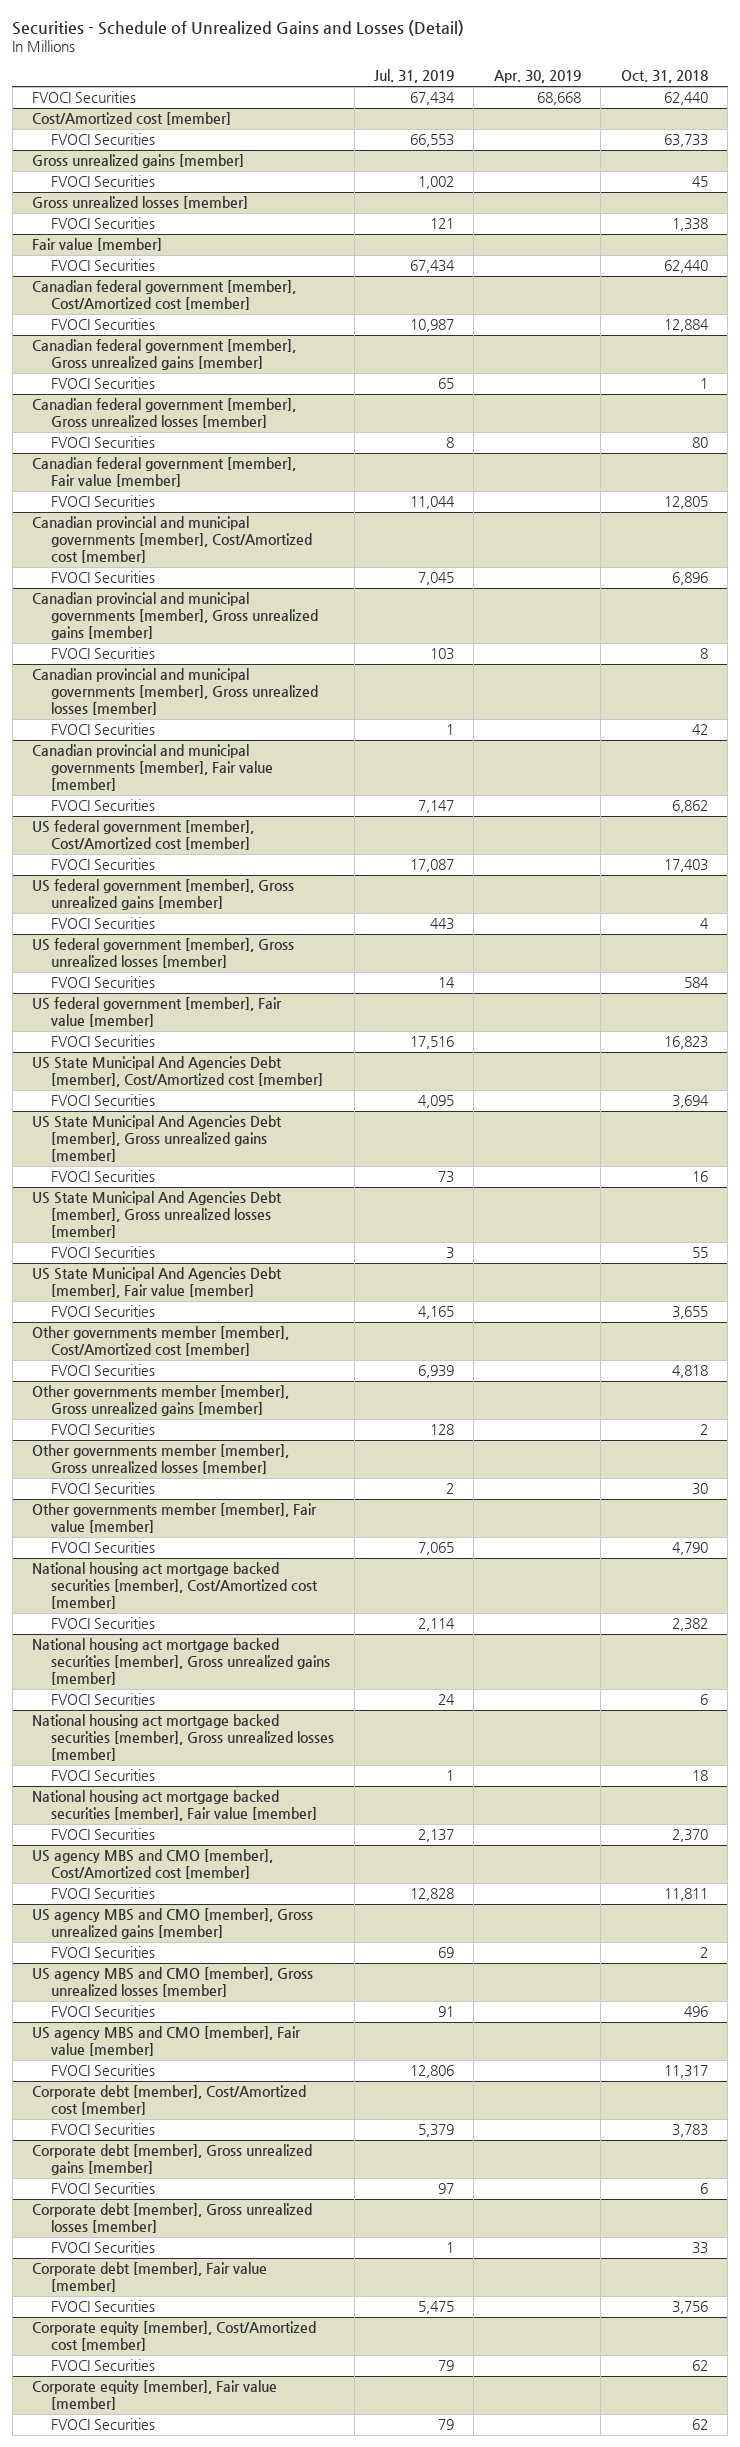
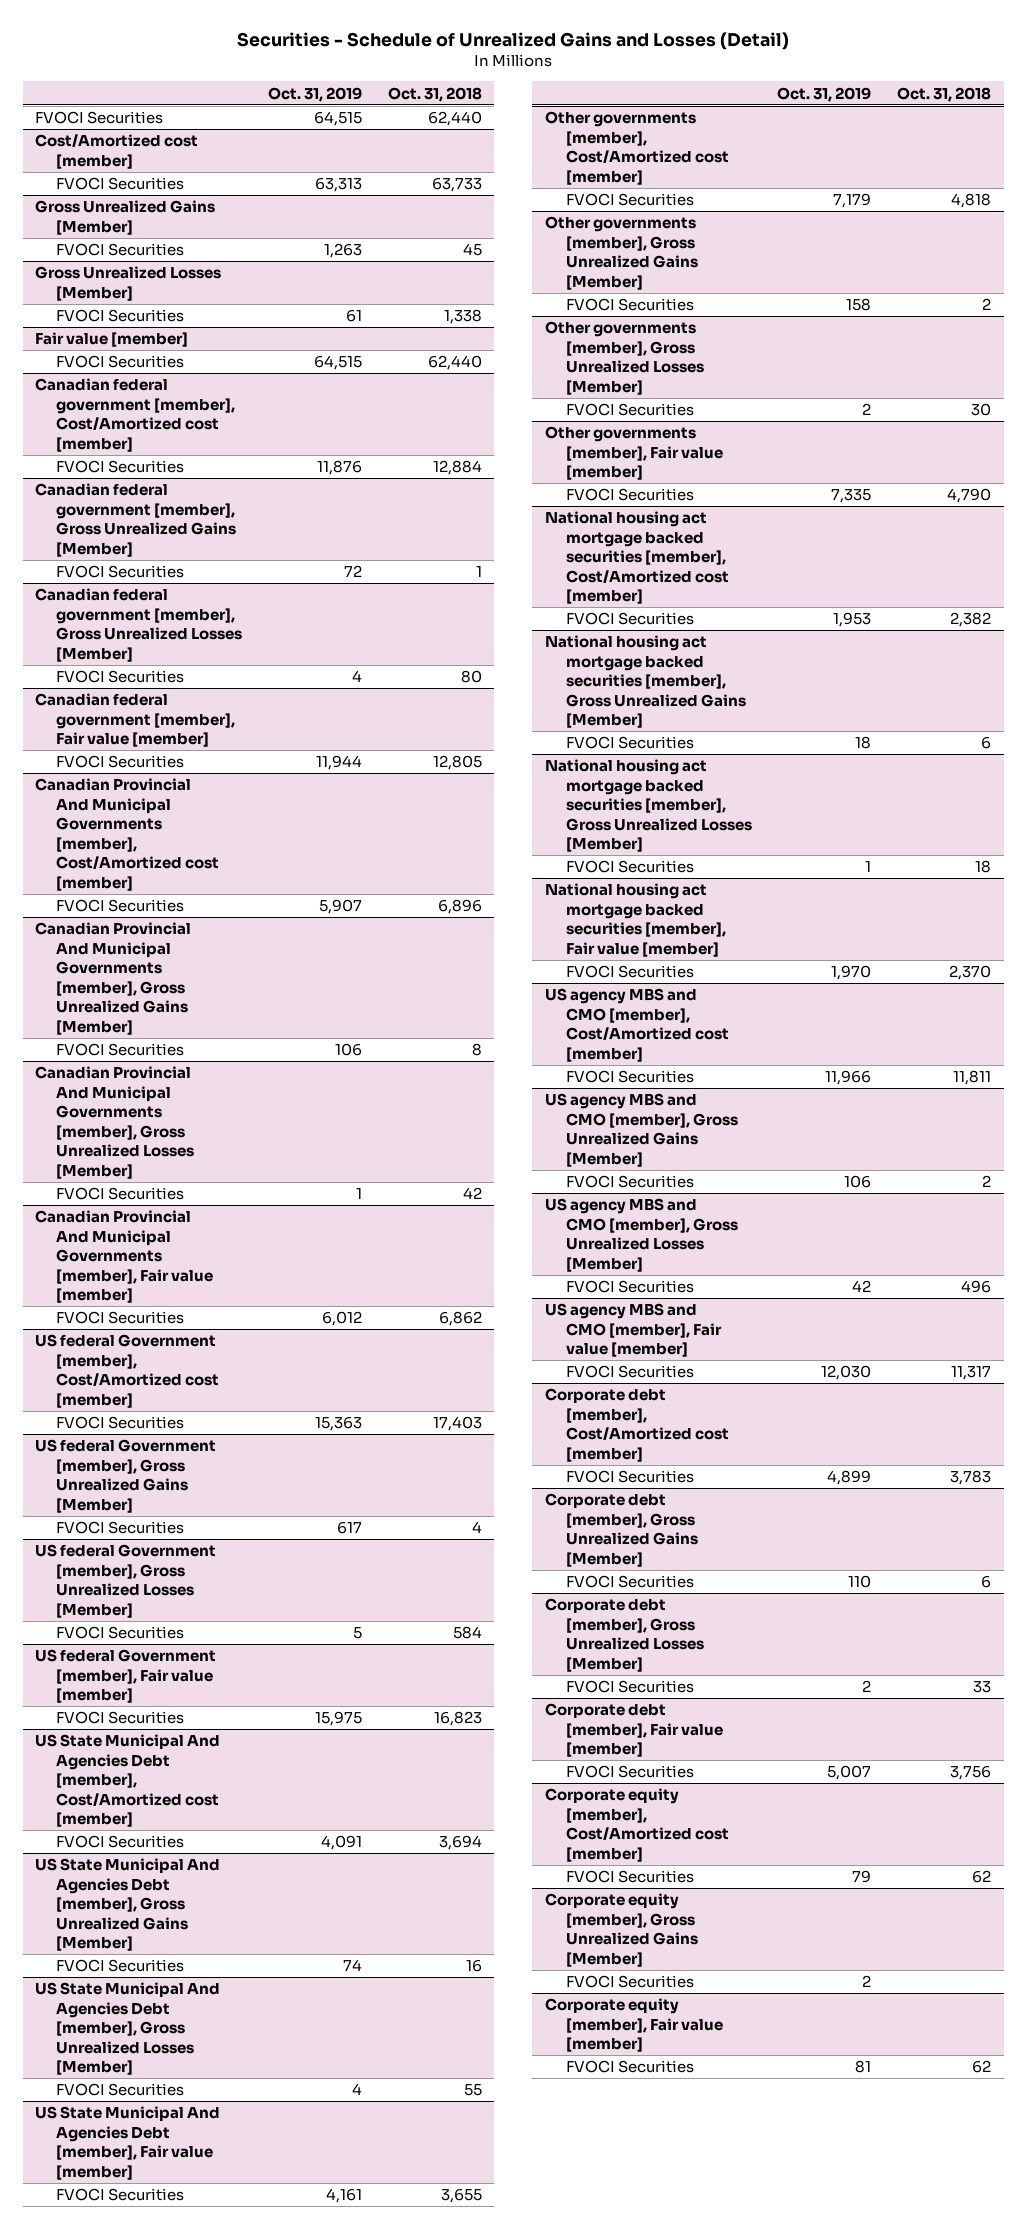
[374,69,455,84] Jul. 31, 2019 -> none
[493,70,581,84] Apr. 30, 2019 -> none
none -> [267,86,362,102] Oct. 31, 2019
[32,154,245,169] Gross unrealized gains [member] -> [35,200,216,235] Gross Unrealized Gains [Member]
[32,196,249,210] Gross unrealized losses [member] -> [35,266,222,301] Gross Unrealized Losses [Member]
[32,339,297,371] Canadian federal government [member], Gross unrealized gains [member] -> [35,483,236,557] Canadian federal government [member], Gross Unrealized Gains [Member]
[32,398,297,429] Canadian federal government [member], Gross unrealized losses [member] -> [35,588,242,662] Canadian federal government [member], Gross Unrealized Losses [Member]
[32,516,313,564] Canadian provincial and municipal governments [member], Cost/Amortized cost [member] -> [35,778,219,891] Canadian Provincial And Municipal Governments [member], Cost/Amortized cost [member]
[32,592,319,641] Canadian provincial and municipal governments [member], Gross unrealized gains [member] -> [35,922,192,1035] Canadian Provincial And Municipal Governments [member], Gross Unrealized Gains [Member]
[32,668,319,716] Canadian provincial and municipal governments [member], Gross unrealized losses [member] -> [35,1066,194,1179] Canadian Provincial And Municipal Governments [member], Gross Unrealized Losses [Member]
[32,744,274,792] Canadian provincial and municipal governments [member], Fair value [member] -> [35,1210,213,1304] Canadian Provincial And Municipal Governments [member], Fair value [member]
[32,820,255,851] US federal government [member], Cost/Amortized cost [member] -> [35,1334,219,1408] US federal Government [member], Cost/Amortized cost [member]
[32,879,295,911] US federal government [member], Gross unrealized gains [member] -> [35,1439,217,1513] US federal Government [member], Gross Unrealized Gains [Member]
[32,938,295,969] US federal government [member], Gross unrealized losses [member] -> [35,1544,217,1618] US federal Government [member], Gross Unrealized Losses [Member]
[32,997,283,1028] US federal government [member], Fair value [member] -> [35,1649,217,1704] US federal Government [member], Fair value [member]
[32,1115,283,1163] US State Municipal And Agencies Debt [member], Gross unrealized gains [member] -> [35,1858,221,1952] US State Municipal And Agencies Debt [member], Gross Unrealized Gains [Member]
[32,1191,283,1239] US State Municipal And Agencies Debt [member], Gross unrealized losses [member] -> [35,1982,221,2076] US State Municipal And Agencies Debt [member], Gross Unrealized Losses [Member]
[32,1326,290,1357] Other governments member [member], Cost/Amortized cost [member] -> [545,111,729,185] Other governments [member], Cost/Amortized cost [member]
[32,1385,290,1417] Other governments member [member], Gross unrealized gains [member] -> [545,216,698,290] Other governments [member], Gross Unrealized Gains [Member]
[32,1444,290,1475] Other governments member [member], Gross unrealized losses [member] -> [545,321,704,395] Other governments [member], Gross Unrealized Losses [Member]
[32,1503,318,1534] Other governments member [member], Fair value [member] -> [545,426,723,481] Other governments [member], Fair value [member]
[32,1638,331,1686] National housing act mortgage backed securities [member], Gross unrealized gains [member] -> [545,635,746,729] National housing act mortgage backed securities [member], Gross Unrealized Gains [Member]
[32,1714,335,1762] National housing act mortgage backed securities [member], Gross unrealized losses [member] -> [545,759,752,853] National housing act mortgage backed securities [member], Gross Unrealized Losses [Member]
[32,1908,314,1940] US agency MBS and CMO [member], Gross unrealized gains [member] -> [545,1093,738,1167] US agency MBS and CMO [member], Gross Unrealized Gains [Member]
[32,1967,314,1998] US agency MBS and CMO [member], Gross unrealized losses [member] -> [545,1198,738,1272] US agency MBS and CMO [member], Gross Unrealized Losses [Member]
[32,2144,313,2176] Corporate debt [member], Gross unrealized gains [member] -> [545,1493,698,1567] Corporate debt [member], Gross Unrealized Gains [Member]
[32,2203,313,2234] Corporate debt [member], Gross unrealized losses [member] -> [545,1598,704,1672] Corporate debt [member], Gross Unrealized Losses [Member]
none -> [545,1893,698,1967] Corporate equity [member], Gross Unrealized Gains [Member]
none -> [565,1975,694,1989] FVOCI Securities

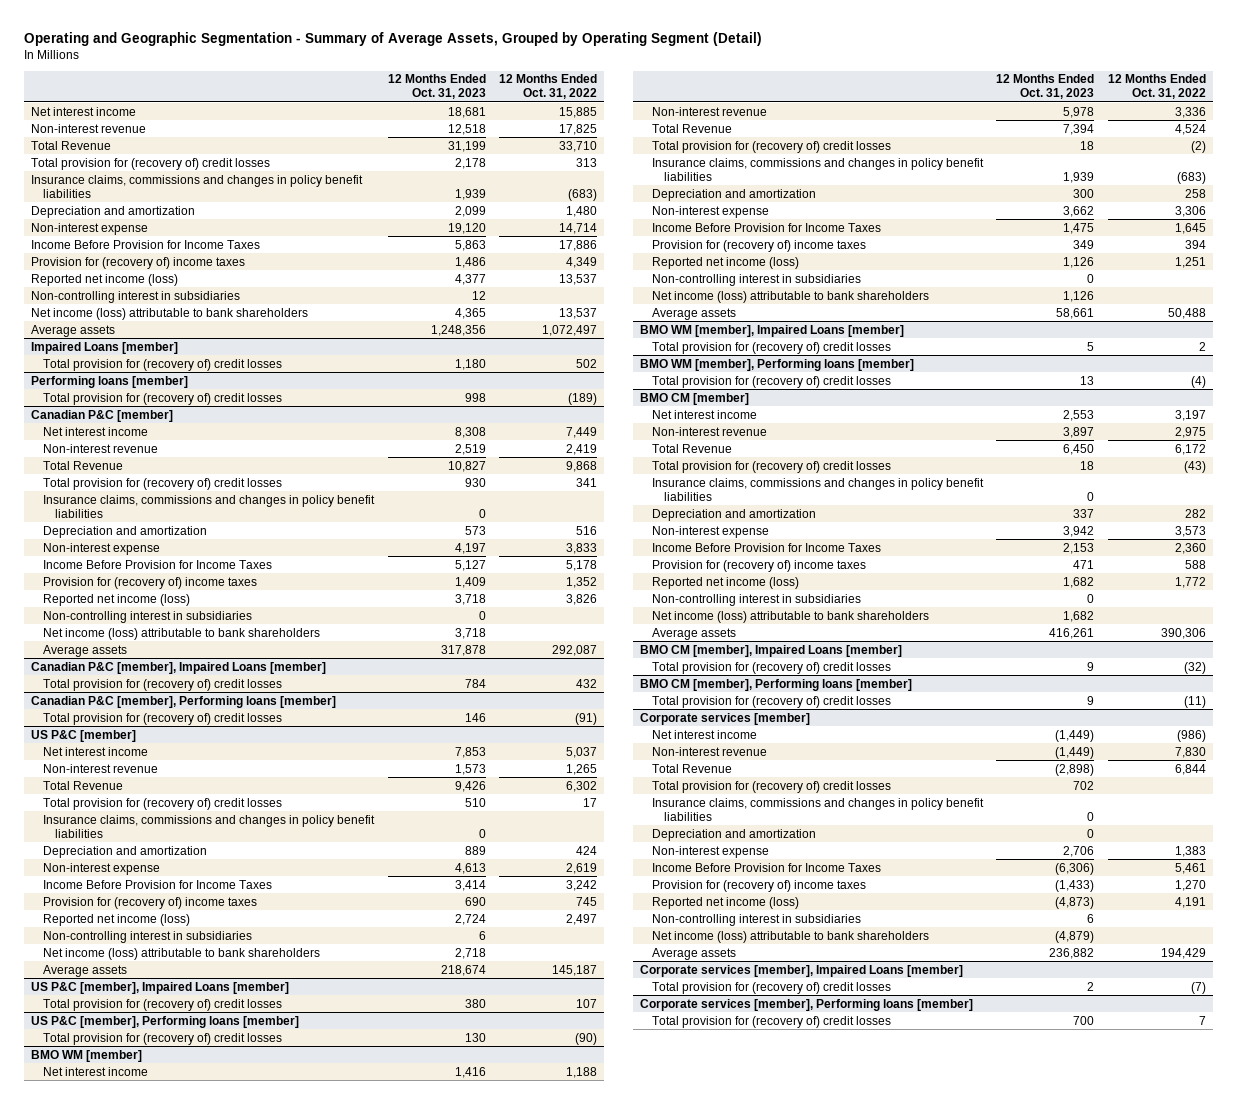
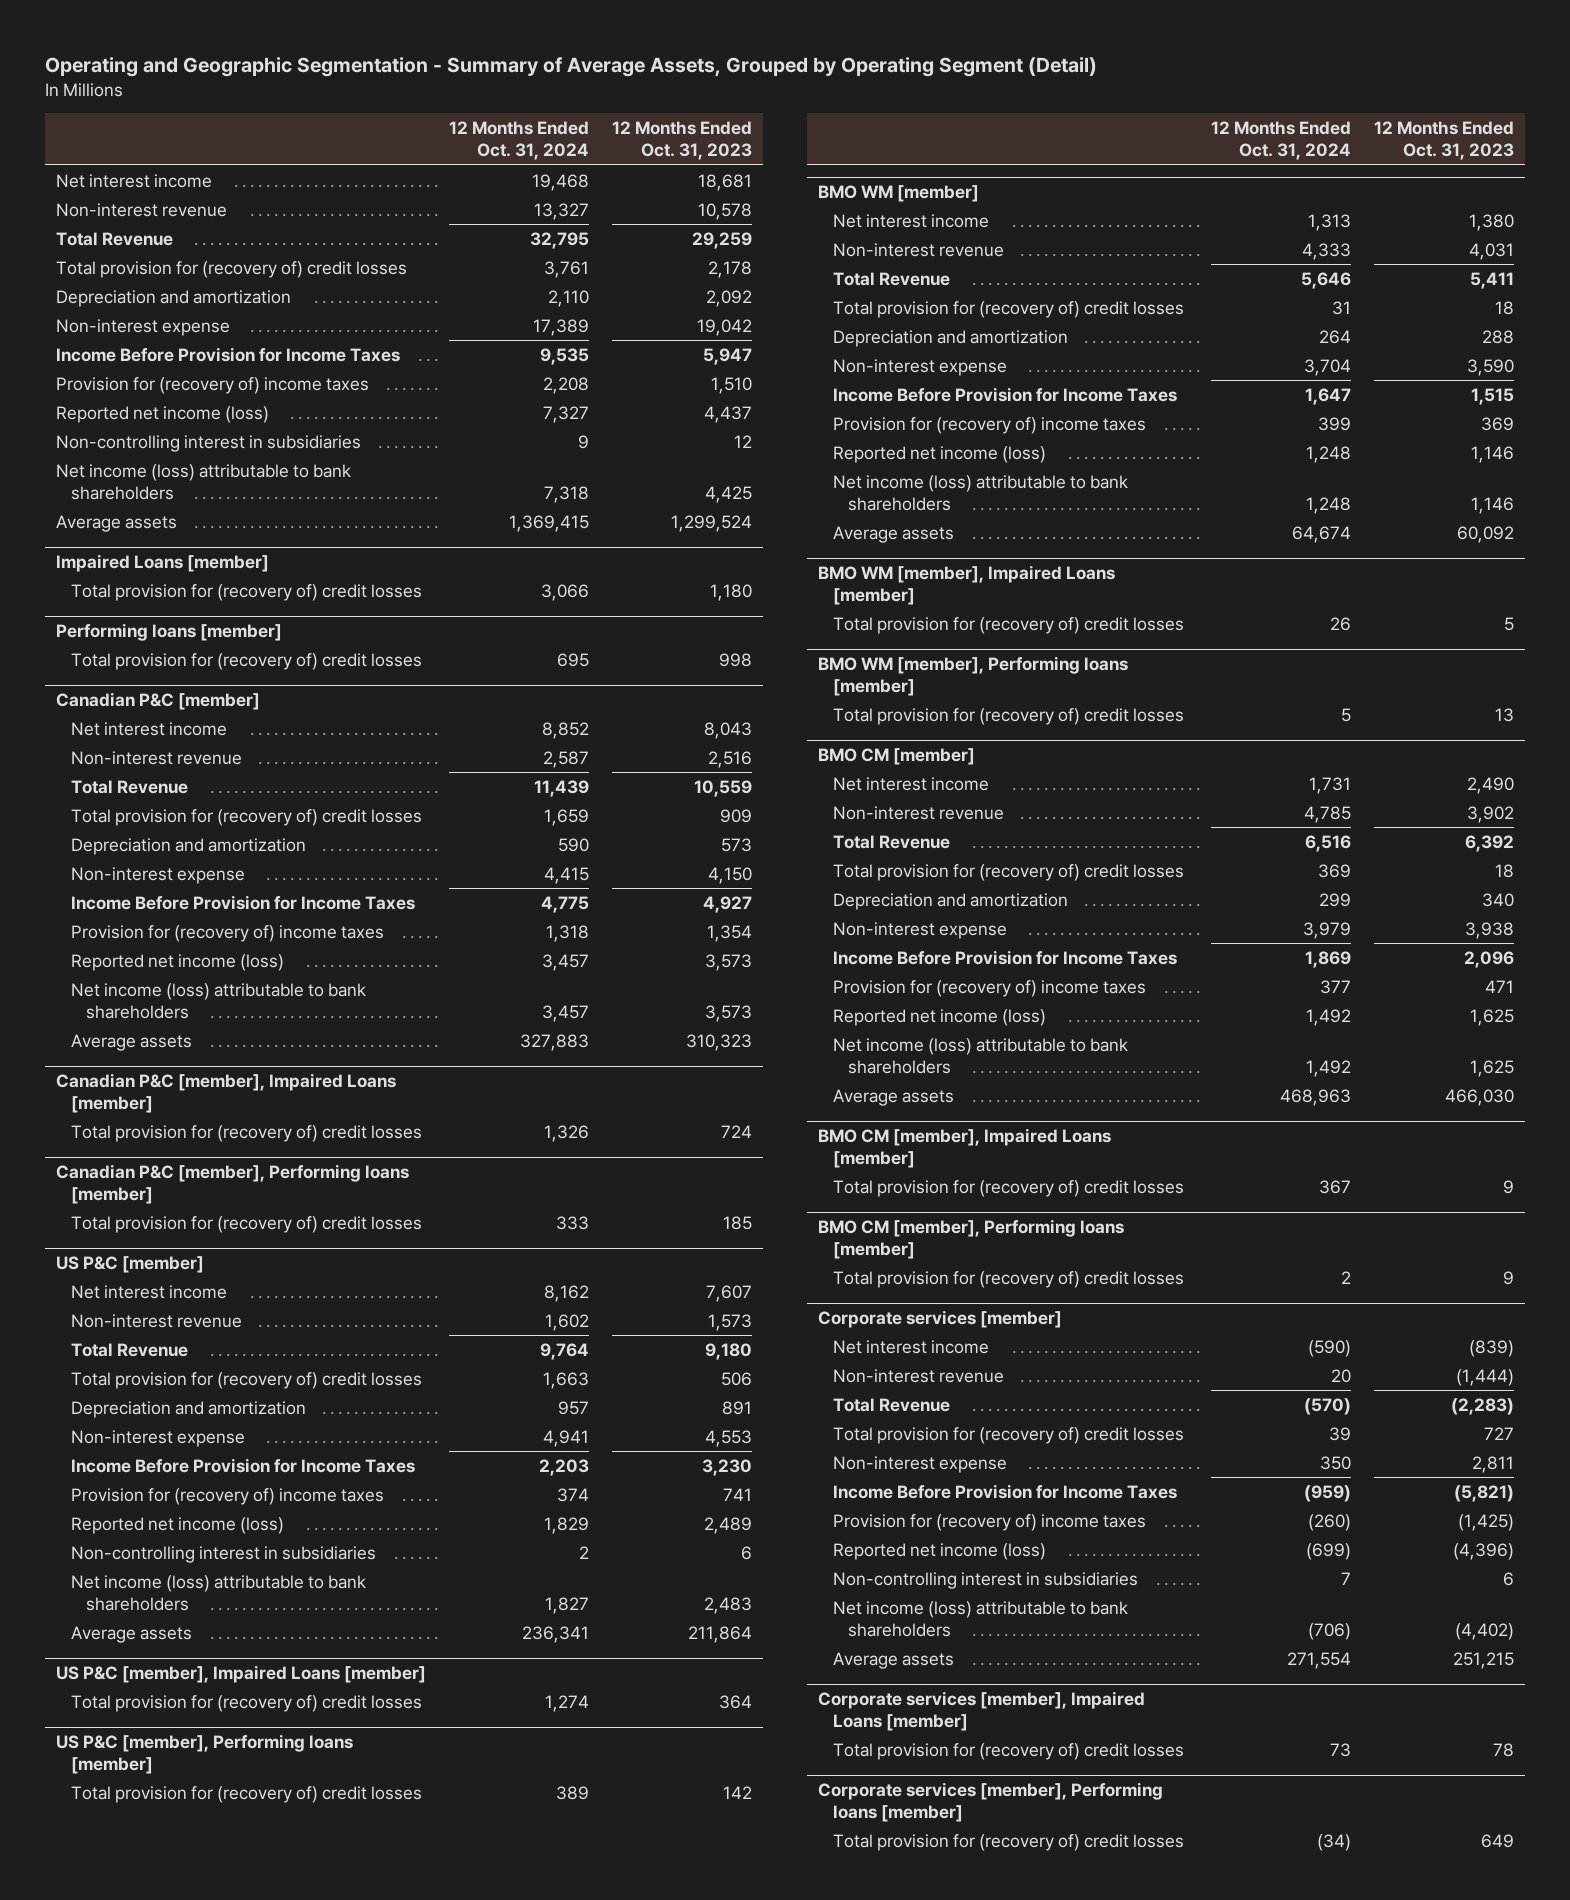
[498,74,597,100] 12 Months Ended Oct. 31, 2022 -> none
none -> [449,121,590,161] 12 Months Ended Oct. 31, 2024
[447,123,486,135] 12,518 -> [697,202,752,220] 10,578
[447,140,486,152] 31,199 -> [691,231,752,249] 29,259
[31,174,364,198] Insurance claims, commissions and changes in policy benefit liabilities -> none
[454,205,486,217] 2,099 -> [705,289,752,307] 2,092
[447,222,486,234] 19,120 -> [696,318,752,336] 19,042
[454,239,486,251] 5,863 -> [702,347,752,365] 5,947
[454,256,486,268] 1,486 -> [710,376,752,394] 1,510
[454,273,486,285] 4,377 -> [703,405,752,423] 4,437
[454,307,486,319] 4,365 -> [704,485,752,503] 4,425
[430,324,486,336] 1,248,356 -> [670,514,752,532] 1,299,524
[43,494,376,518] Insurance claims, commissions and changes in policy benefit liabilities -> none
[454,426,486,438] 8,308 -> [703,721,752,739] 8,043
[454,443,486,455] 2,519 -> [707,750,752,768] 2,516
[447,460,486,472] 10,827 -> [693,779,752,797] 10,559
[464,477,486,487] 930 -> [719,808,752,823] 909
[43,610,253,623] Non-controlling interest in subsidiaries -> none
[454,542,486,554] 4,197 -> [707,866,752,884] 4,150
[454,559,486,571] 5,127 -> [702,895,752,913] 4,927
[454,576,486,588] 1,409 -> [706,924,752,942] 1,354
[454,593,486,605] 3,718 -> [704,953,752,971] 3,573
[454,627,486,639] 3,718 -> [704,1004,752,1022] 3,573
[440,644,486,656] 317,878 -> [685,1033,752,1051] 310,323
[464,678,486,688] 784 -> [720,1124,752,1138] 724
[464,712,486,722] 146 -> [722,1215,752,1230] 185
[454,746,486,758] 7,853 -> [705,1284,752,1302] 7,607
[43,814,376,838] Insurance claims, commissions and changes in policy benefit liabilities -> none
[454,780,486,792] 9,426 -> [704,1342,752,1360] 9,180
[464,797,486,807] 510 -> [720,1371,752,1386] 506
[464,845,486,855] 889 -> [721,1400,752,1415] 891
[454,862,486,874] 4,613 -> [704,1429,752,1447] 4,553
[454,879,486,891] 3,414 -> [701,1458,752,1476] 3,230
[464,896,486,906] 690 -> [722,1487,752,1501] 741
[454,913,486,925] 2,724 -> [703,1516,752,1534] 2,489
[454,947,486,959] 2,718 -> [703,1596,752,1614] 2,483
[440,964,486,976] 218,674 -> [687,1625,752,1643] 211,864
[464,998,486,1008] 380 -> [718,1694,752,1709] 364
[464,1032,486,1042] 130 -> [722,1785,752,1799] 142
[454,1066,486,1078] 1,416 -> [1468,213,1514,231] 1,380
[1063,106,1095,118] 5,978 -> [1468,242,1514,260] 4,031
[1063,123,1095,135] 7,394 -> [1469,271,1514,289] 5,411
[651,157,984,181] Insurance claims, commissions and changes in policy benefit liabilities -> none
[651,273,861,286] Non-controlling interest in subsidiaries -> none
[1073,188,1095,198] 300 -> [1481,329,1514,344] 288
[1063,205,1095,217] 3,662 -> [1466,358,1514,376] 3,590
[1063,222,1095,234] 1,475 -> [1470,387,1514,405] 1,515
[1073,239,1095,249] 349 -> [1480,416,1514,431] 369
[1063,256,1095,268] 1,126 -> [1470,445,1514,463] 1,146
[1063,290,1095,302] 1,126 -> [1470,496,1514,514] 1,146
[1056,307,1095,319] 58,661 -> [1456,525,1514,543] 60,092
[1063,409,1095,421] 2,553 -> [1466,776,1514,794] 2,490
[1063,426,1095,438] 3,897 -> [1466,805,1514,823] 3,902
[1063,443,1095,455] 6,450 -> [1464,834,1514,852] 6,392
[651,477,984,501] Insurance claims, commissions and changes in policy benefit liabilities -> none
[1073,508,1095,518] 337 -> [1481,892,1514,907] 340
[1063,525,1095,537] 3,942 -> [1464,921,1514,939] 3,938
[1063,542,1095,554] 2,153 -> [1463,950,1514,968] 2,096
[651,593,861,606] Non-controlling interest in subsidiaries -> none
[1063,576,1095,588] 1,682 -> [1469,1008,1514,1026] 1,625
[1063,610,1095,622] 1,682 -> [1469,1059,1514,1077] 1,625
[1049,627,1095,639] 416,261 -> [1444,1088,1514,1106] 466,030
[651,797,984,821] Insurance claims, commissions and changes in policy benefit liabilities -> none
[651,828,816,841] Depreciation and amortization -> none
[1055,729,1095,742] (1,449) -> [1468,1339,1514,1357] (839)
[1055,746,1095,759] (1,449) -> [1455,1368,1514,1386] (1,444)
[1055,763,1095,776] (2,898) -> [1450,1397,1514,1415] (2,283)
[1073,780,1095,790] 702 -> [1483,1426,1514,1440] 727
[1063,845,1095,857] 2,706 -> [1471,1455,1514,1473] 2,811
[1055,862,1095,875] (6,306) -> [1453,1484,1514,1502] (5,821)
[1055,879,1095,892] (1,433) -> [1457,1513,1514,1531] (1,425)
[1055,896,1095,909] (4,873) -> [1452,1542,1514,1560] (4,396)
[1055,930,1095,943] (4,879) -> [1454,1622,1514,1640] (4,402)
[1049,947,1095,959] 236,882 -> [1452,1651,1514,1669] 251,215
[1087,981,1095,991] 2 -> [1492,1742,1514,1757] 78
[1073,1015,1095,1025] 700 -> [1480,1833,1514,1848] 649

